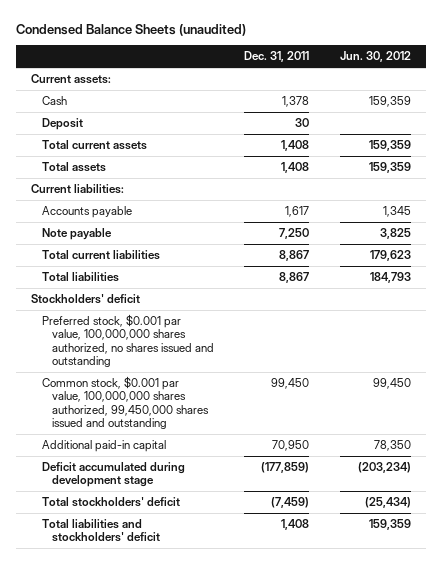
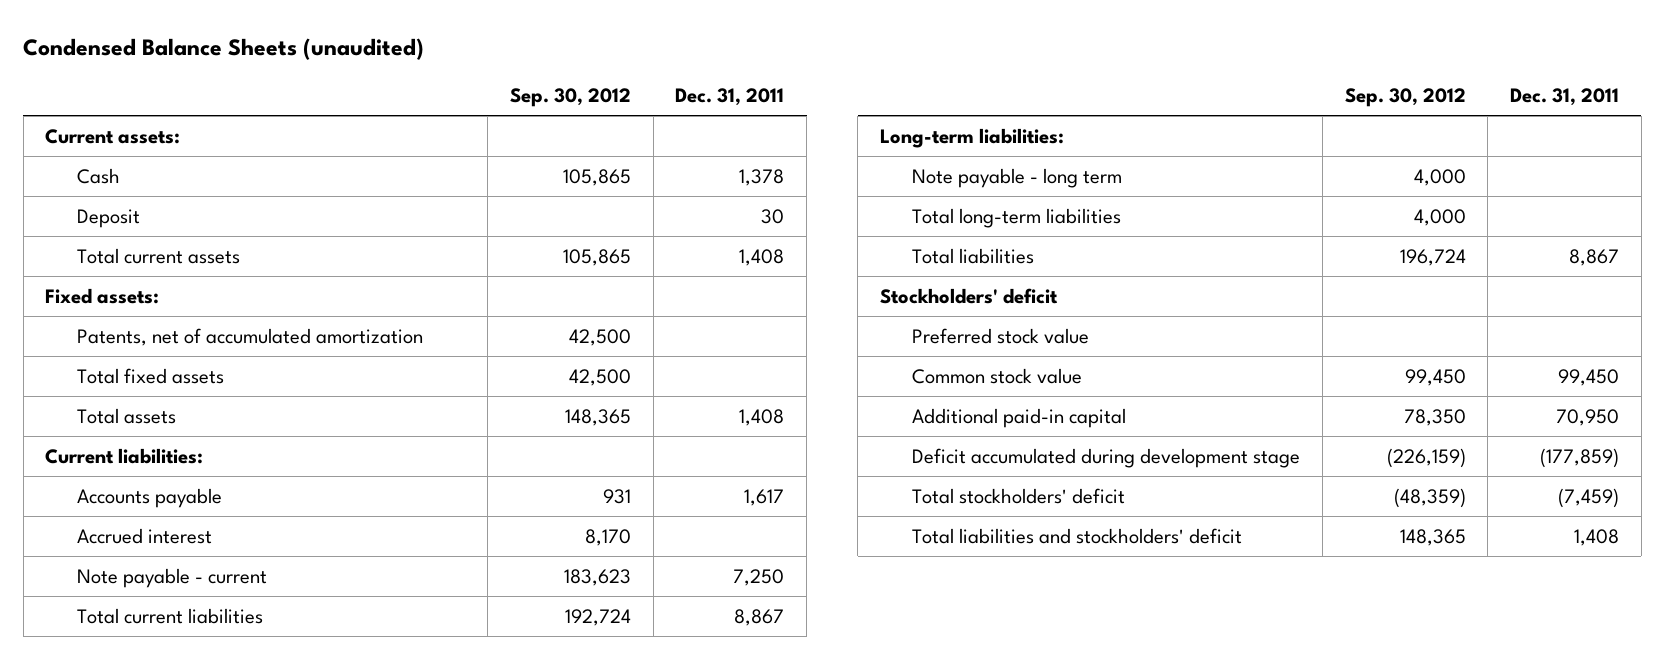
[339,51,411,63] Jun. 30, 2012 -> none
none -> [509,88,631,108] Sep. 30, 2012
none -> [45,287,160,304] Fixed assets:
none -> [77,327,424,346] Patents, net of accumulated amortization
none -> [77,367,225,384] Total fixed assets
none -> [77,527,213,544] Accrued interest
[41,228,112,241] Note payable -> [77,567,268,588] Note payable - current
none -> [880,127,1065,148] Long-term liabilities:
none -> [912,167,1123,188] Note payable - long term
none -> [912,207,1122,228] Total long-term liabilities
[41,314,214,368] Preferred stock, $0.001 par value, 100,000,000 shares authorized, no shares issued and outstanding -> [912,327,1090,344] Preferred stock value
[41,376,209,430] Common stock, $0.001 par value, 100,000,000 shares authorized, 99,450,000 shares issued and outstanding -> [912,367,1083,384] Common stock value

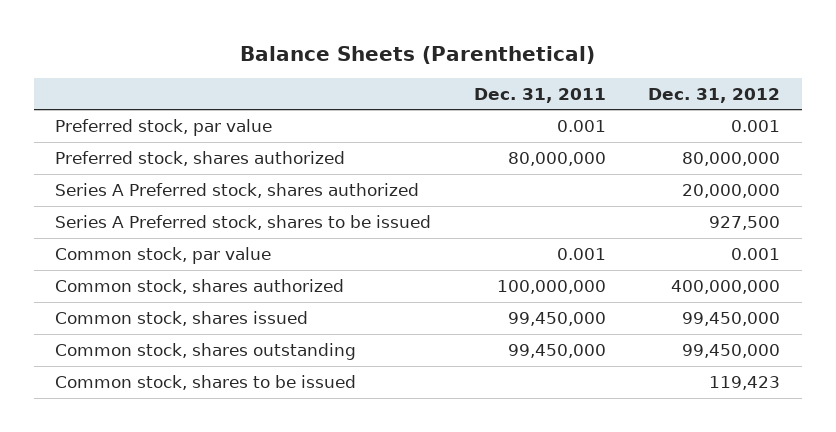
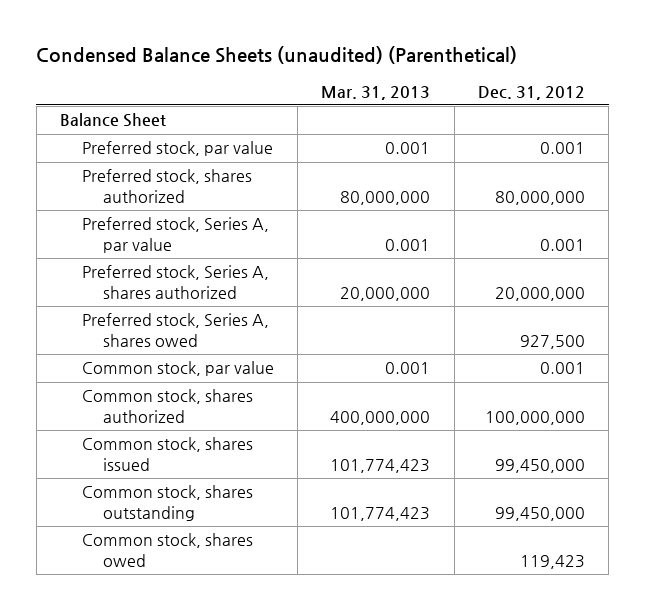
[239,45,595,64] Balance Sheets (Parenthetical) -> [36,46,518,65] Condensed Balance Sheets (unaudited) (Parenthetical)
[473,87,606,103] Dec. 31, 2011 -> none
none -> [321,85,431,100] Mar. 31, 2013
none -> [59,113,166,128] Balance Sheet
none -> [81,217,269,253] Preferred stock, Series A, par value
[55,183,420,199] Series A Preferred stock, shares authorized -> [81,265,269,299] Preferred stock, Series A, shares authorized
[55,215,432,231] Series A Preferred stock, shares to be issued -> [81,313,269,347] Preferred stock, Series A, shares owed
[671,280,781,295] 400,000,000 -> [485,410,586,425] 100,000,000
[55,375,357,391] Common stock, shares to be issued -> [81,533,253,567] Common stock, shares owed

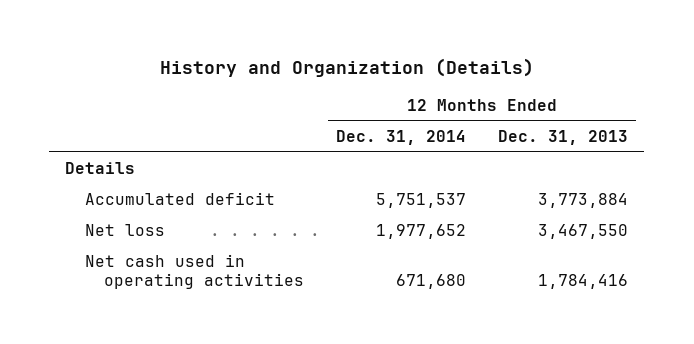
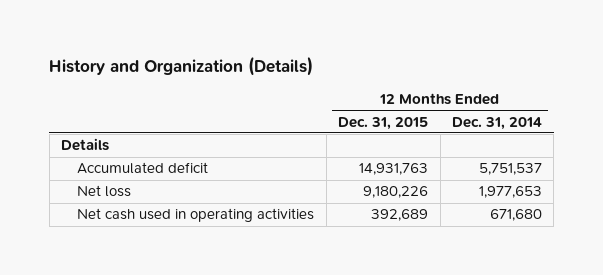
[498,129,629,145] Dec. 31, 2013 -> none
none -> [338,116,429,130] Dec. 31, 2015
[376,224,467,240] 1,977,652 -> [479,186,543,199] 1,977,653

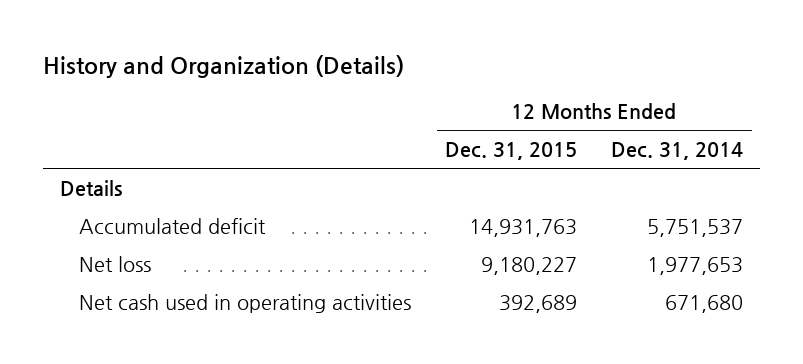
[363,186,429,199] 9,180,226 -> [481,256,578,275] 9,180,227

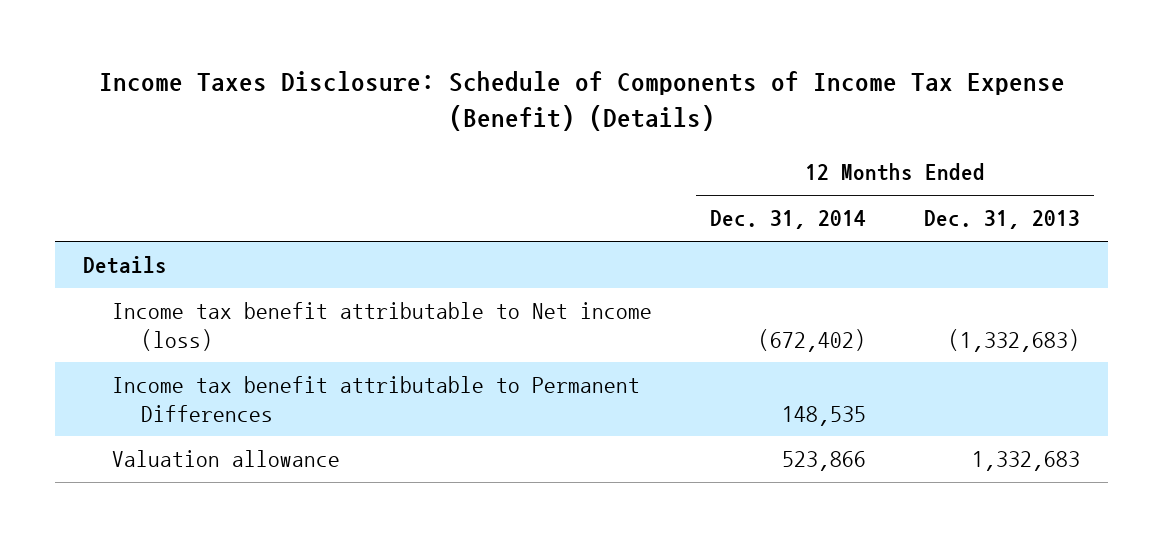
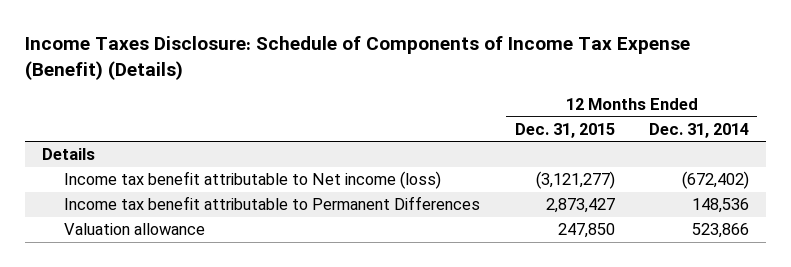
[923,210,1080,230] Dec. 31, 2013 -> none
none -> [514,122,615,138] Dec. 31, 2015
[781,405,866,426] 148,535 -> [691,198,749,214] 148,536

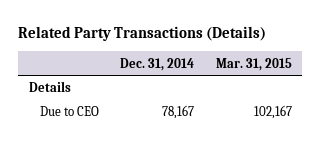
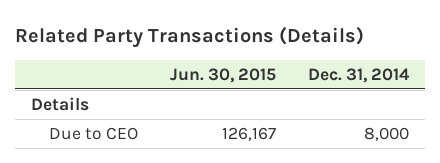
[215,57,292,71] Mar. 31, 2015 -> none
none -> [169,67,276,83] Jun. 30, 2015
[162,105,195,120] 78,167 -> [364,127,410,142] 8,000

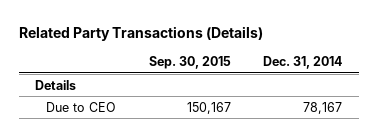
[169,67,276,83] Jun. 30, 2015 -> none
none -> [148,55,231,69] Sep. 30, 2015
[364,127,410,142] 8,000 -> [303,101,343,114] 78,167

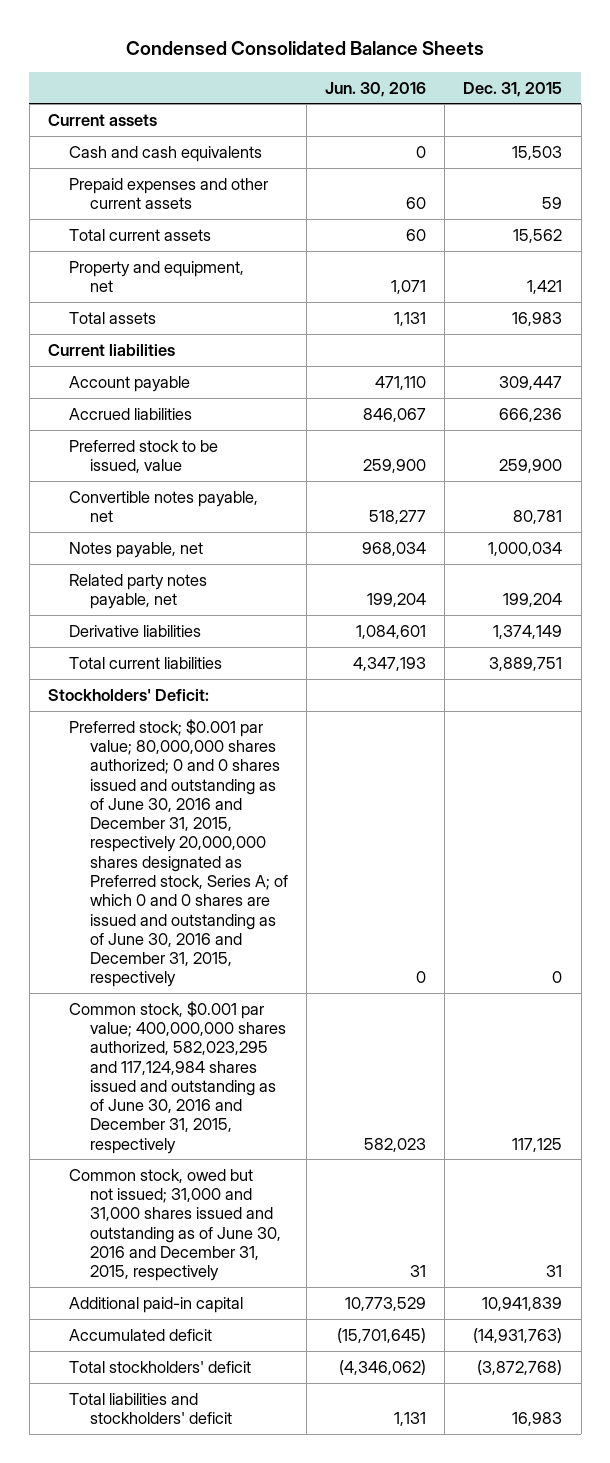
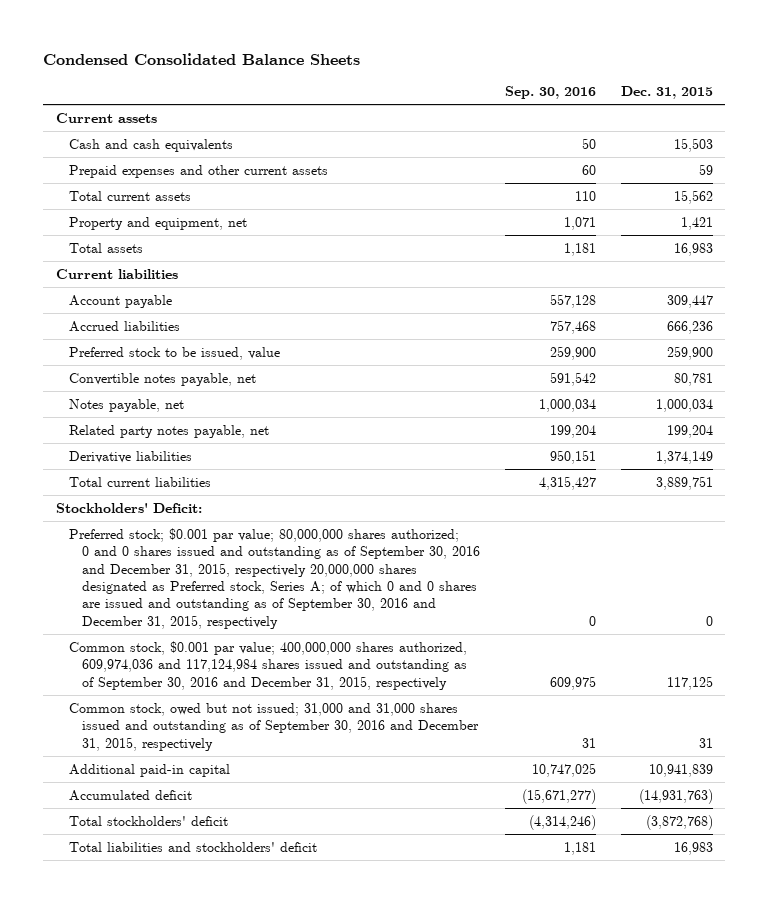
[325,81,427,97] Jun. 30, 2016 -> none
none -> [505,85,597,99] Sep. 30, 2016
[68,718,289,988] Preferred stock; $0.001 par value; 80,000,000 shares authorized; 0 and 0 shares issued and outstanding as of June 30, 2016 and December 31, 2015, respectively 20,000,000 shares designated as Preferred stock, Series A; of which 0 and 0 shares are issued and outstanding as of June 30, 2016 and December 31, 2015, respectively -> [69,527,481,629] Preferred stock; $0.001 par value; 80,000,000 shares authorized; 0 and 0 shares issued and outstanding as of September 30, 2016 and December 31, 2015, respectively 20,000,000 shares designated as Preferred stock, Series A; of which 0 and 0 shares are issued and outstanding as of September 30, 2016 and December 31, 2015, respectively
[68,1000,287,1154] Common stock, $0.001 par value; 400,000,000 shares authorized, 582,023,295 and 117,124,984 shares issued and outstanding as of June 30, 2016 and December 31, 2015, respectively -> [69,640,468,690] Common stock, $0.001 par value; 400,000,000 shares authorized, 609,974,036 and 117,124,984 shares issued and outstanding as of September 30, 2016 and December 31, 2015, respectively
[68,1168,282,1282] Common stock, owed but not issued; 31,000 and 31,000 shares issued and outstanding as of June 30, 2016 and December 31, 2015, respectively -> [69,702,480,751] Common stock, owed but not issued; 31,000 and 31,000 shares issued and outstanding as of September 30, 2016 and December 31, 2015, respectively

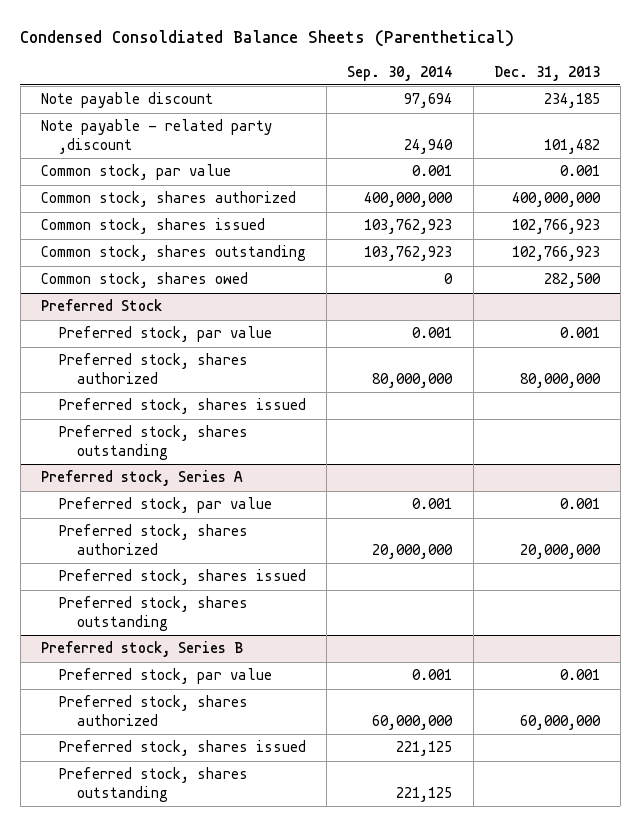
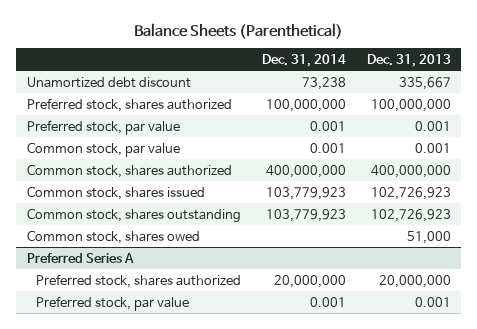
[20,30,515,48] Condensed Consoldiated Balance Sheets (Parenthetical) -> [133,22,343,39] Balance Sheets (Parenthetical)
[347,65,453,81] Sep. 30, 2014 -> none
none -> [261,53,346,67] Dec. 31, 2014
[40,92,213,109] Note payable discount -> none
[40,119,272,154] Note payable - related party ,discount -> none
none -> [26,76,191,88] Unamortized debt discount
none -> [26,97,232,112] Preferred stock, shares authorized
none -> [26,119,180,135] Preferred stock, par value
[40,299,162,312] Preferred Stock -> none
[59,326,273,343] Preferred stock, par value -> none
[59,353,249,384] Preferred stock, shares authorized -> none
[59,398,307,415] Preferred stock, shares issued -> none
[59,425,249,460] Preferred stock, shares outstanding -> none
[59,497,273,514] Preferred stock, par value -> none
[511,219,600,235] 102,766,923 -> [370,186,451,200] 102,726,923
[511,246,600,262] 102,766,923 -> [370,208,451,222] 102,726,923
[543,273,601,289] 282,500 -> [406,230,451,244] 51,000
[40,470,243,487] Preferred stock, Series A -> [26,252,134,263] Preferred Series A
[59,569,307,586] Preferred stock, shares issued -> none
[59,596,249,631] Preferred stock, shares outstanding -> none
[40,641,243,658] Preferred stock, Series B -> none
[59,695,249,726] Preferred stock, shares authorized -> none
[59,740,307,757] Preferred stock, shares issued -> none
[59,767,249,802] Preferred stock, shares outstanding -> none

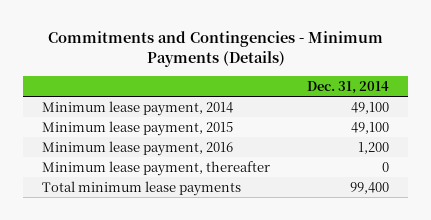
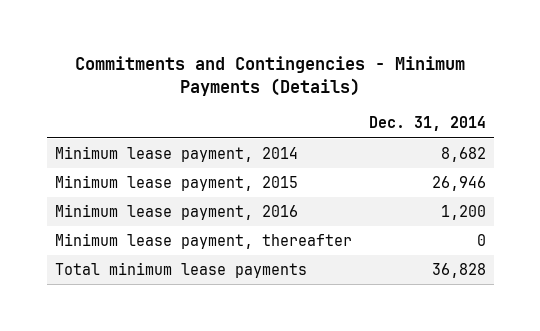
[351,101,390,114] 49,100 -> [440,147,486,163] 8,682
[351,121,390,134] 49,100 -> [431,176,486,192] 26,946
[350,181,390,194] 99,400 -> [431,263,486,279] 36,828

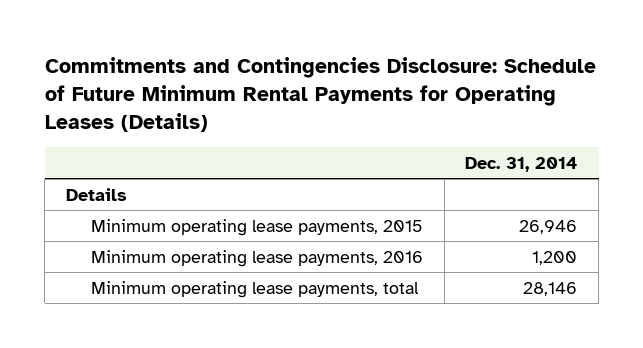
[75,55,466,97] Commitments and Contingencies - Minimum Payments (Details) -> [44,56,596,133] Commitments and Contingencies Disclosure: Schedule of Future Minimum Rental Payments for Operating Leases (Details)
[54,204,298,221] Minimum lease payment, 2016 -> none
[54,233,352,250] Minimum lease payment, thereafter -> none
none -> [65,187,127,201] Details
[54,146,298,163] Minimum lease payment, 2014 -> [90,218,423,236] Minimum operating lease payments, 2015
[440,147,486,163] 8,682 -> [519,219,578,234] 26,946
[54,175,298,192] Minimum lease payment, 2015 -> [90,249,423,267] Minimum operating lease payments, 2016
[431,176,486,192] 26,946 -> [532,250,578,265] 1,200
[54,262,307,279] Total minimum lease payments -> [90,280,419,298] Minimum operating lease payments, total
[431,263,486,279] 36,828 -> [523,281,578,296] 28,146

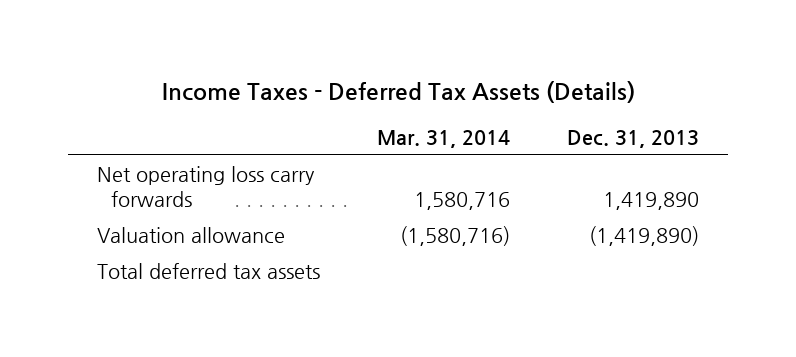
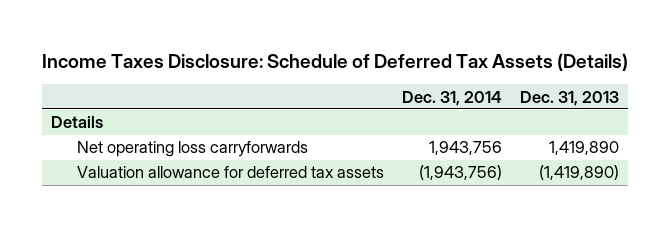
[161,81,635,104] Income Taxes - Deferred Tax Assets (Details) -> [42,52,629,71] Income Taxes Disclosure: Schedule of Deferred Tax Assets (Details)
[376,130,510,149] Mar. 31, 2014 -> none
none -> [401,90,502,106] Dec. 31, 2014
[96,262,320,279] Total deferred tax assets -> none
none -> [51,116,104,129] Details
[96,165,315,207] Net operating loss carry forwards -> [76,141,308,158] Net operating loss carryforwards
[96,226,285,243] Valuation allowance -> [76,166,384,179] Valuation allowance for deferred tax assets

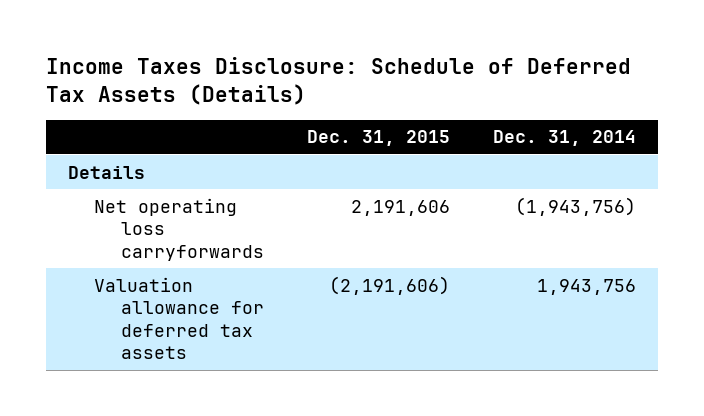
[520,90,620,106] Dec. 31, 2013 -> none
none -> [307,130,451,147] Dec. 31, 2015
[428,141,502,156] 1,943,756 -> [515,196,637,216] (1,943,756)
[418,165,502,181] (1,943,756) -> [537,278,637,295] 1,943,756

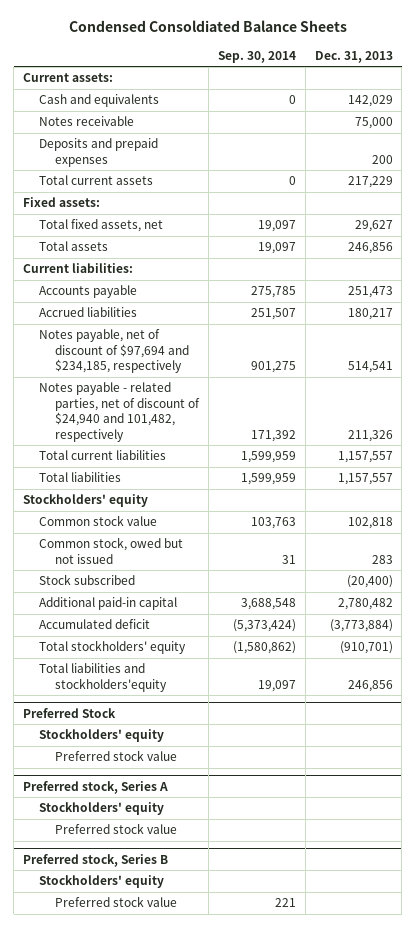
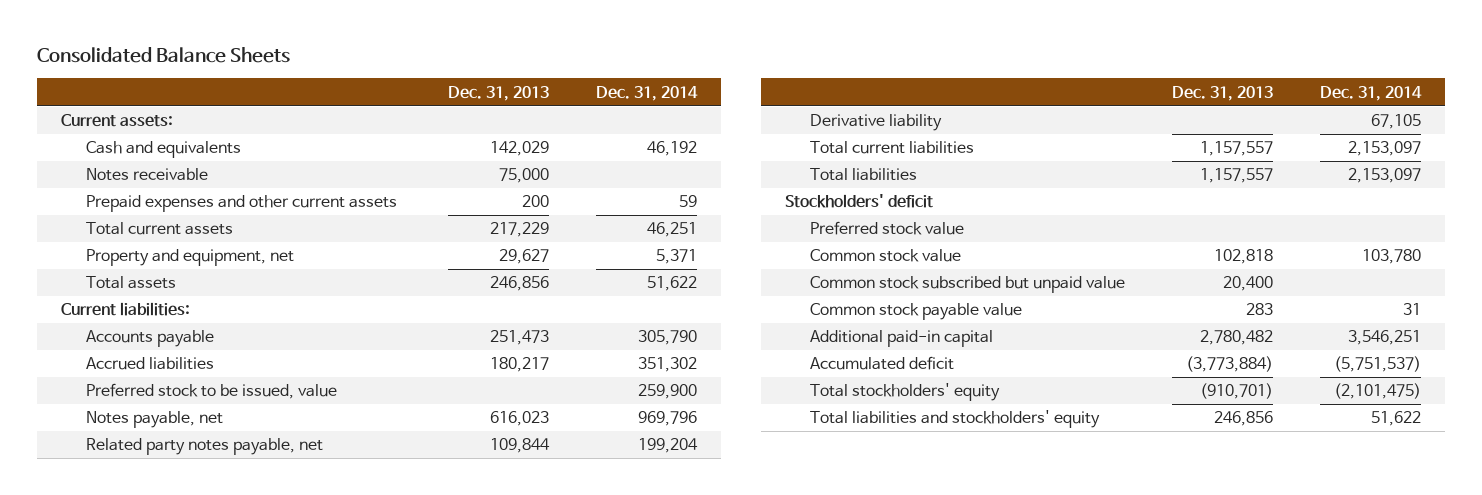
[68,20,347,33] Condensed Consoldiated Balance Sheets -> [37,47,291,64] Consolidated Balance Sheets
[218,50,297,63] Sep. 30, 2014 -> none
none -> [596,85,699,101] Dec. 31, 2014
[39,138,159,167] Deposits and prepaid expenses -> [85,195,397,213] Prepaid expenses and other current assets
[22,197,100,208] Fixed assets: -> none
[39,219,164,233] Total fixed assets, net -> [85,249,294,267] Property and equipment, net
none -> [85,383,337,400] Preferred stock to be issued, value
[39,329,190,374] Notes payable, net of discount of $97,694 and $234,185, respectively -> [85,411,223,429] Notes payable, net
[347,361,393,374] 514,541 -> [490,411,550,427] 616,023
[39,382,201,442] Notes payable - related parties, net of discount of $24,940 and 101,482, respectively -> [85,438,323,456] Related party notes payable, net
[347,429,393,442] 211,326 -> [490,438,551,454] 109,844
none -> [809,114,942,132] Derivative liability
[22,494,148,508] Stockholders' equity -> [784,194,933,209] Stockholders' deficit
none -> [809,221,964,236] Preferred stock value
[39,574,136,586] Stock subscribed -> none
none -> [809,276,1125,294] Common stock subscribed but unpaid value
[39,537,184,564] Common stock, owed but not issued -> [809,303,1022,321] Common stock payable value
[22,708,116,719] Preferred Stock -> none
[39,729,165,743] Stockholders' equity -> none
[55,750,178,762] Preferred stock value -> none
[22,781,168,795] Preferred stock, Series A -> none
[39,802,165,816] Stockholders' equity -> none
[55,823,178,835] Preferred stock value -> none
[22,854,168,868] Preferred stock, Series B -> none
[39,875,165,889] Stockholders' equity -> none
[55,896,178,908] Preferred stock value -> none
[39,663,168,692] Total liabilities and stockholders'equity -> [809,410,1100,429] Total liabilities and stockholders' equity

